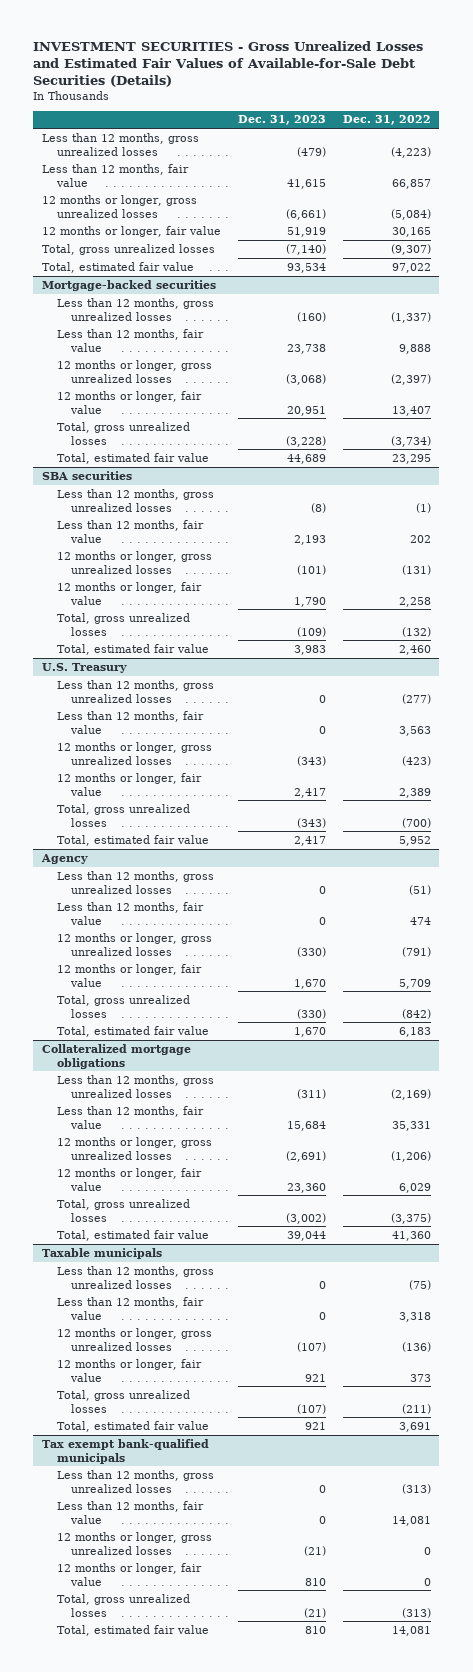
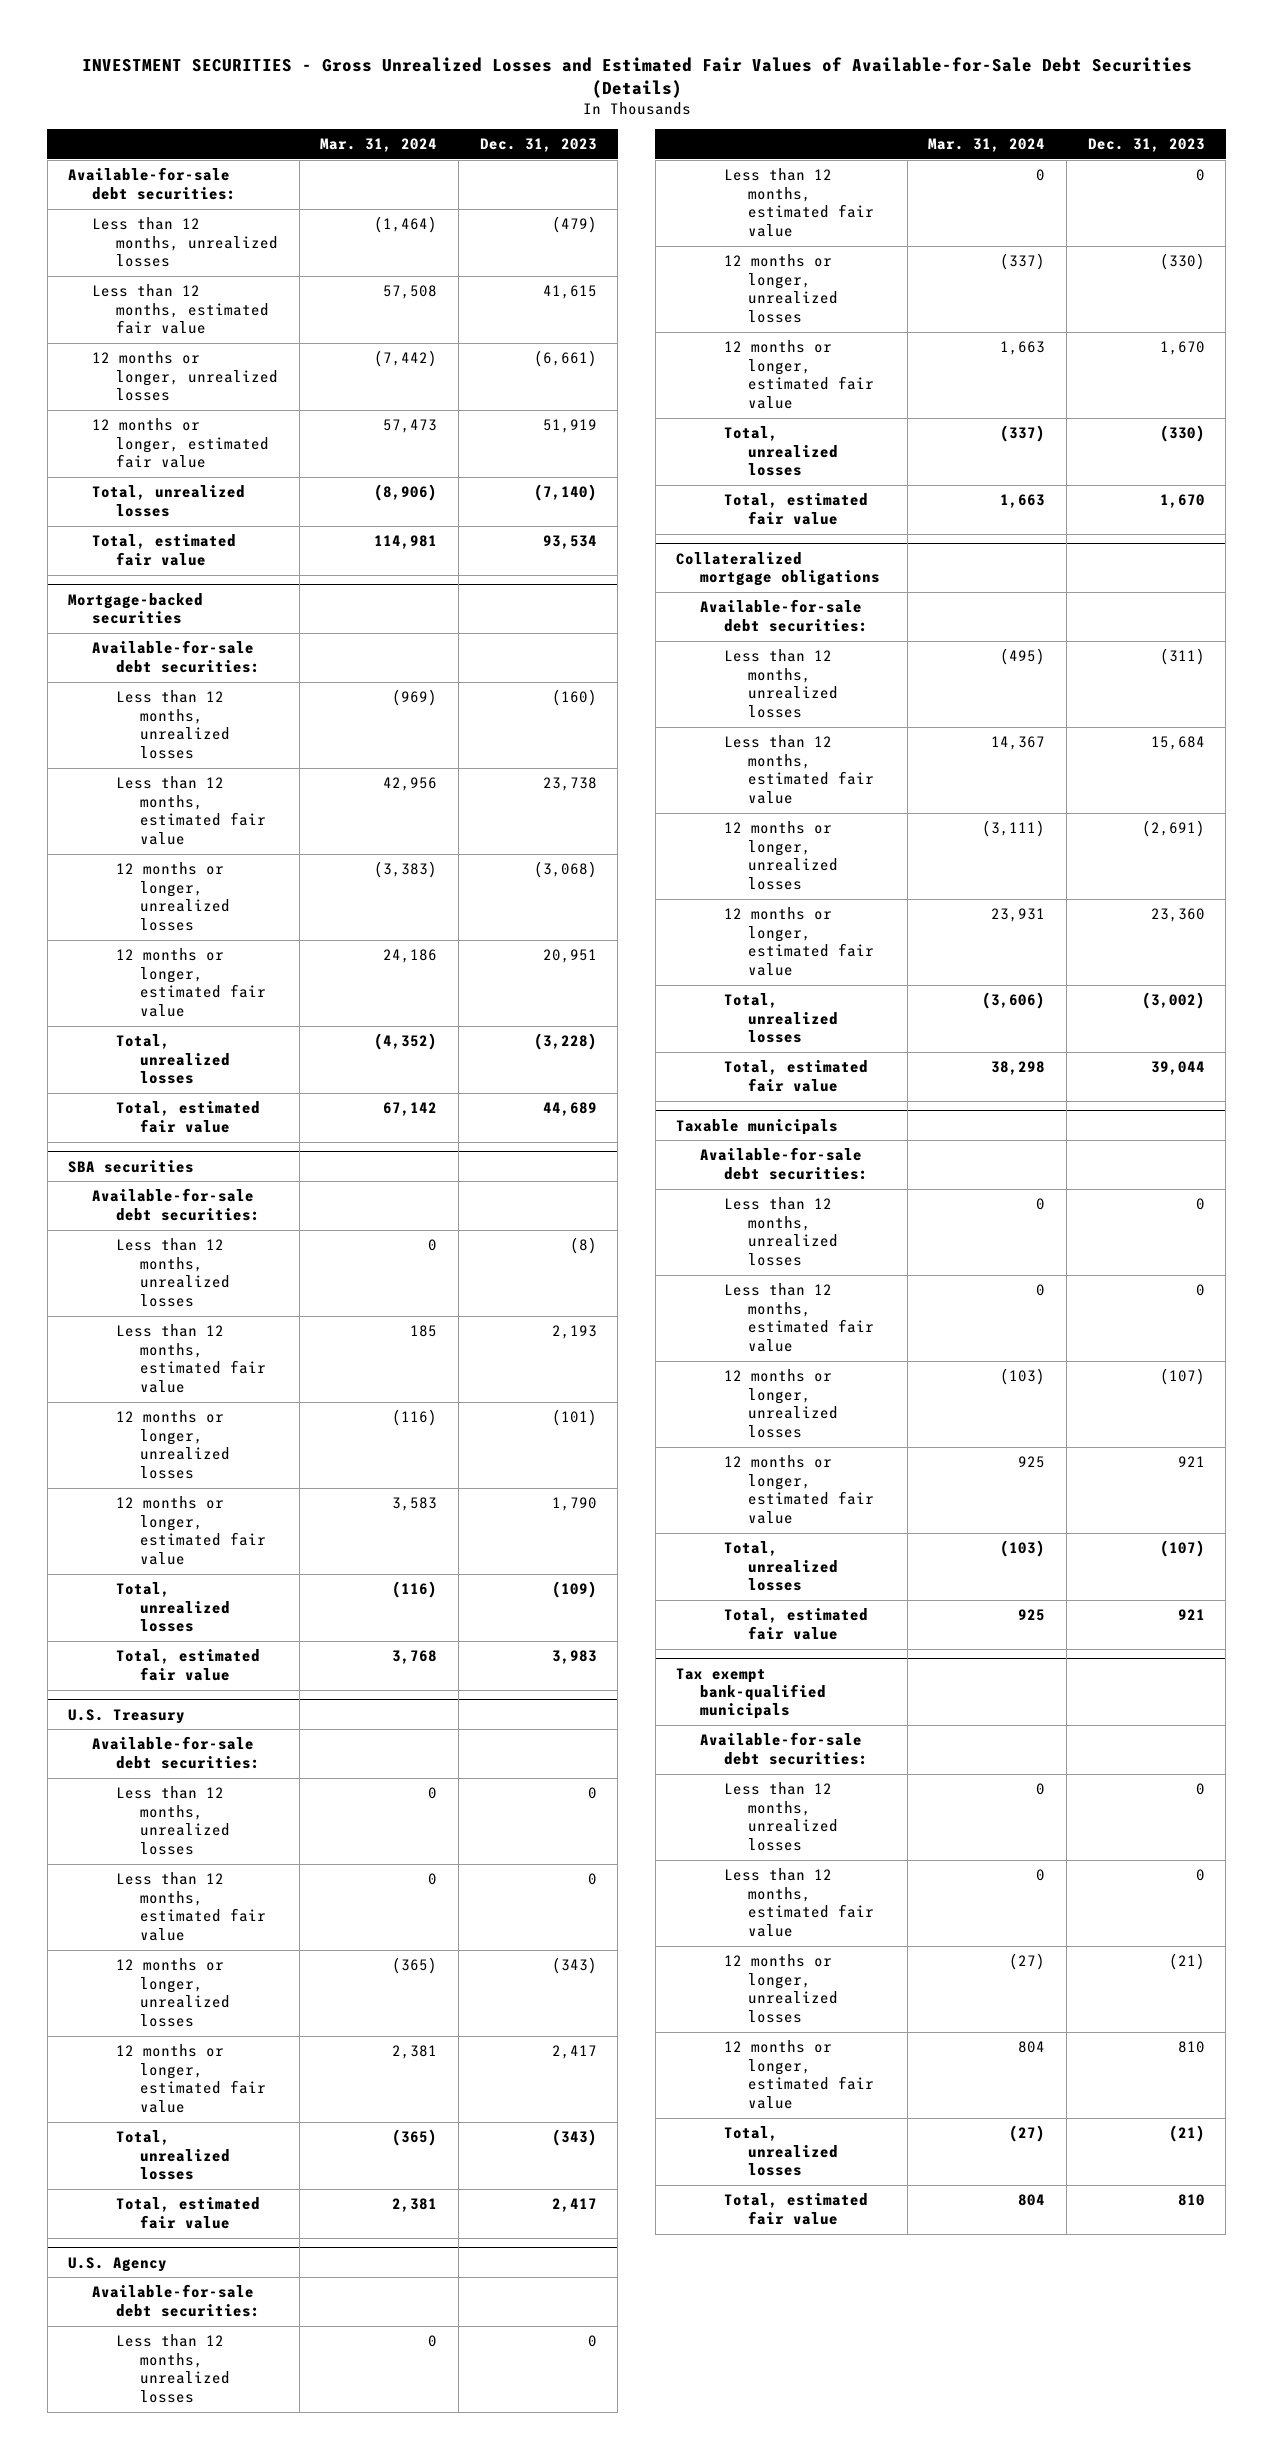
[342,115,431,126] Dec. 31, 2022 -> none
none -> [320,138,438,153] Mar. 31, 2024
none -> [68,167,237,200] Available-for-sale debt securities:
[41,132,199,156] Less than 12 months, gross unrealized losses -> [92,217,279,268] Less than 12 months, unrealized losses
[41,163,189,187] Less than 12 months, fair value -> [92,284,270,335] Less than 12 months, estimated fair value
[41,194,197,218] 12 months or longer, gross unrealized losses -> [92,351,279,402] 12 months or longer, unrealized losses
[41,225,221,237] 12 months or longer, fair value -> [92,418,270,469] 12 months or longer, estimated fair value
[41,243,215,255] Total, gross unrealized losses -> [92,485,246,517] Total, unrealized losses
none -> [92,640,261,673] Available-for-sale debt securities:
[56,297,214,321] Less than 12 months, gross unrealized losses -> [116,690,231,759] Less than 12 months, unrealized losses
[56,328,204,352] Less than 12 months, fair value -> [116,776,267,845] Less than 12 months, estimated fair value
[56,359,212,383] 12 months or longer, gross unrealized losses -> [116,862,231,931] 12 months or longer, unrealized losses
[56,390,202,414] 12 months or longer, fair value -> [116,948,267,1017] 12 months or longer, estimated fair value
[56,421,190,445] Total, gross unrealized losses -> [116,1034,231,1085] Total, unrealized losses
none -> [92,1188,261,1221] Available-for-sale debt securities:
[56,488,214,512] Less than 12 months, gross unrealized losses -> [116,1238,231,1307] Less than 12 months, unrealized losses
[56,519,204,543] Less than 12 months, fair value -> [116,1324,267,1393] Less than 12 months, estimated fair value
[56,550,212,574] 12 months or longer, gross unrealized losses -> [116,1410,231,1479] 12 months or longer, unrealized losses
[56,581,202,605] 12 months or longer, fair value -> [116,1496,267,1565] 12 months or longer, estimated fair value
[56,612,190,636] Total, gross unrealized losses -> [116,1582,231,1633] Total, unrealized losses
none -> [92,1736,261,1769] Available-for-sale debt securities:
[56,679,214,703] Less than 12 months, gross unrealized losses -> [116,1786,231,1855] Less than 12 months, unrealized losses
[56,710,204,734] Less than 12 months, fair value -> [116,1872,267,1941] Less than 12 months, estimated fair value
[56,741,212,765] 12 months or longer, gross unrealized losses -> [116,1958,231,2027] 12 months or longer, unrealized losses
[56,772,202,796] 12 months or longer, fair value -> [116,2044,267,2113] 12 months or longer, estimated fair value
[56,803,190,827] Total, gross unrealized losses -> [116,2130,231,2181] Total, unrealized losses
[40,853,88,864] Agency -> [68,2256,168,2272] U.S. Agency
none -> [92,2284,261,2317] Available-for-sale debt securities:
[56,870,214,894] Less than 12 months, gross unrealized losses -> [116,2334,231,2403] Less than 12 months, unrealized losses
[56,901,204,925] Less than 12 months, fair value -> [724,168,874,237] Less than 12 months, estimated fair value
[56,932,212,956] 12 months or longer, gross unrealized losses -> [724,254,838,323] 12 months or longer, unrealized losses
[56,963,202,987] 12 months or longer, fair value -> [724,340,874,409] 12 months or longer, estimated fair value
[56,994,190,1018] Total, gross unrealized losses -> [724,426,838,477] Total, unrealized losses
none -> [700,599,869,632] Available-for-sale debt securities:
[56,1074,214,1098] Less than 12 months, gross unrealized losses -> [724,649,838,718] Less than 12 months, unrealized losses
[56,1105,204,1129] Less than 12 months, fair value -> [724,735,874,804] Less than 12 months, estimated fair value
[56,1136,212,1160] 12 months or longer, gross unrealized losses -> [724,821,838,890] 12 months or longer, unrealized losses
[56,1167,202,1191] 12 months or longer, fair value -> [724,907,874,976] 12 months or longer, estimated fair value
[56,1198,190,1222] Total, gross unrealized losses -> [724,993,838,1044] Total, unrealized losses
none -> [700,1147,869,1180] Available-for-sale debt securities:
[56,1265,214,1289] Less than 12 months, gross unrealized losses -> [724,1197,838,1266] Less than 12 months, unrealized losses
[56,1296,204,1320] Less than 12 months, fair value -> [724,1283,874,1352] Less than 12 months, estimated fair value
[56,1327,212,1351] 12 months or longer, gross unrealized losses -> [724,1369,838,1438] 12 months or longer, unrealized losses
[56,1358,202,1382] 12 months or longer, fair value -> [724,1455,874,1524] 12 months or longer, estimated fair value
[56,1389,190,1413] Total, gross unrealized losses -> [724,1541,838,1592] Total, unrealized losses
none -> [700,1732,869,1765] Available-for-sale debt securities:
[56,1469,214,1493] Less than 12 months, gross unrealized losses -> [724,1782,838,1851] Less than 12 months, unrealized losses
[56,1500,204,1524] Less than 12 months, fair value -> [724,1868,874,1937] Less than 12 months, estimated fair value
[56,1531,212,1555] 12 months or longer, gross unrealized losses -> [724,1954,838,2023] 12 months or longer, unrealized losses
[56,1562,202,1586] 12 months or longer, fair value -> [724,2040,874,2109] 12 months or longer, estimated fair value
[56,1593,190,1617] Total, gross unrealized losses -> [724,2126,838,2177] Total, unrealized losses

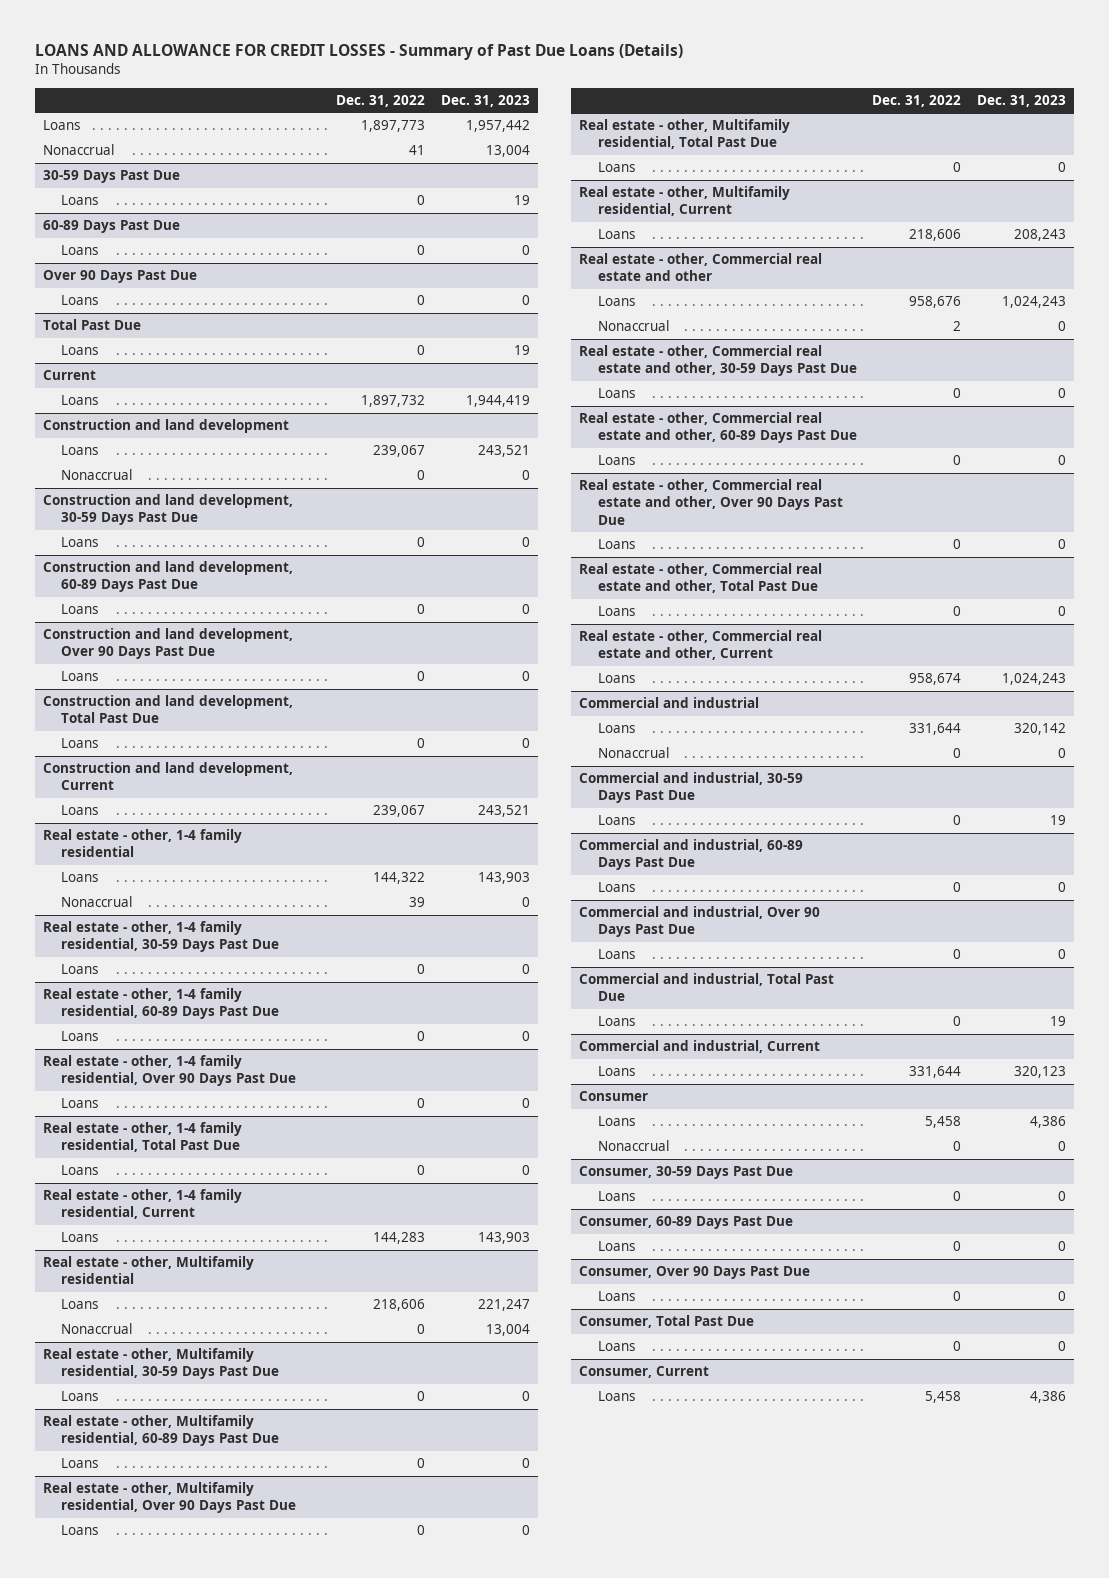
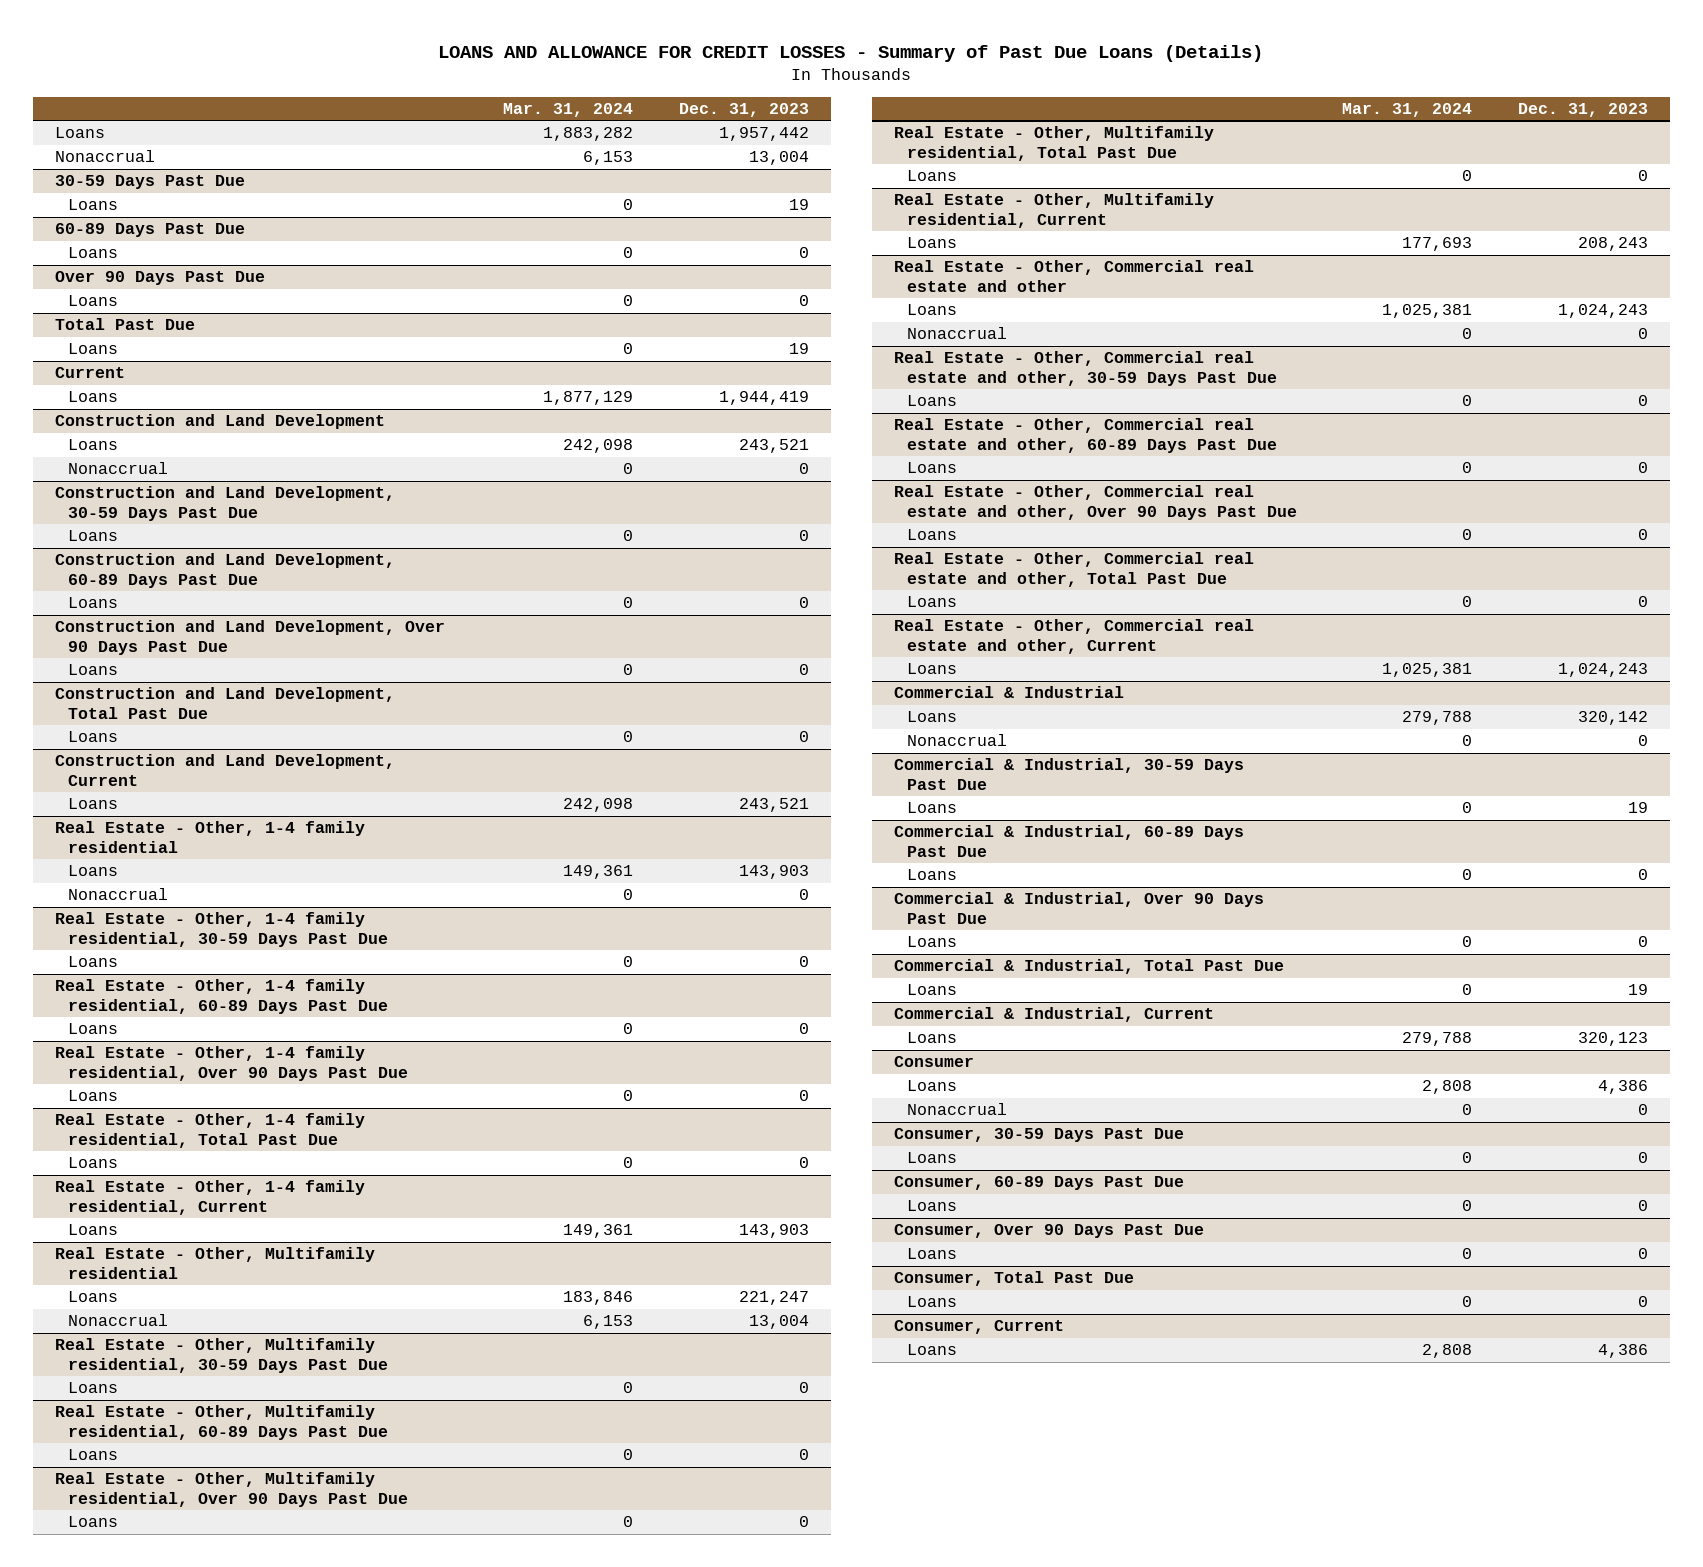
[335,94,425,107] Dec. 31, 2022 -> none
none -> [503,102,634,117] Mar. 31, 2024
[42,419,289,434] Construction and land development -> [55,414,386,430] Construction and Land Development
[42,494,293,526] Construction and land development, 30-59 Days Past Due -> [55,486,396,521] Construction and Land Development, 30-59 Days Past Due
[42,561,293,593] Construction and land development, 60-89 Days Past Due -> [55,553,396,588] Construction and Land Development, 60-89 Days Past Due
[42,628,293,660] Construction and land development, Over 90 Days Past Due -> [55,620,446,655] Construction and Land Development, Over 90 Days Past Due
[42,695,293,724] Construction and land development, Total Past Due -> [55,687,396,719] Construction and Land Development, Total Past Due
[42,762,293,791] Construction and land development, Current -> [55,754,396,786] Construction and Land Development, Current
[42,829,242,858] Real estate - other, 1-4 family residential -> [55,821,366,853] Real Estate - Other, 1-4 family residential
[42,921,280,953] Real estate - other, 1-4 family residential, 30-59 Days Past Due -> [55,912,389,947] Real Estate - Other, 1-4 family residential, 30-59 Days Past Due
[42,988,280,1020] Real estate - other, 1-4 family residential, 60-89 Days Past Due -> [55,979,389,1014] Real Estate - Other, 1-4 family residential, 60-89 Days Past Due
[42,1055,297,1087] Real estate - other, 1-4 family residential, Over 90 Days Past Due -> [55,1046,409,1081] Real Estate - Other, 1-4 family residential, Over 90 Days Past Due
[42,1122,242,1153] Real estate - other, 1-4 family residential, Total Past Due -> [55,1113,366,1148] Real Estate - Other, 1-4 family residential, Total Past Due
[42,1189,242,1220] Real estate - other, 1-4 family residential, Current -> [55,1180,366,1215] Real Estate - Other, 1-4 family residential, Current
[42,1256,254,1285] Real estate - other, Multifamily residential -> [55,1247,376,1279] Real Estate - Other, Multifamily residential
[42,1348,280,1380] Real estate - other, Multifamily residential, 30-59 Days Past Due -> [55,1338,389,1373] Real Estate - Other, Multifamily residential, 30-59 Days Past Due
[42,1415,280,1447] Real estate - other, Multifamily residential, 60-89 Days Past Due -> [55,1405,389,1440] Real Estate - Other, Multifamily residential, 60-89 Days Past Due
[42,1482,297,1514] Real estate - other, Multifamily residential, Over 90 Days Past Due -> [55,1472,409,1507] Real Estate - Other, Multifamily residential, Over 90 Days Past Due
[579,119,791,150] Real estate - other, Multifamily residential, Total Past Due -> [894,126,1215,161] Real Estate - Other, Multifamily residential, Total Past Due
[579,186,791,217] Real estate - other, Multifamily residential, Current -> [894,193,1215,228] Real Estate - Other, Multifamily residential, Current
[579,253,823,282] Real estate - other, Commercial real estate and other -> [894,260,1255,292] Real Estate - Other, Commercial real estate and other
[579,345,857,377] Real estate - other, Commercial real estate and other, 30-59 Days Past Due -> [894,351,1278,386] Real Estate - Other, Commercial real estate and other, 30-59 Days Past Due
[579,412,857,444] Real estate - other, Commercial real estate and other, 60-89 Days Past Due -> [894,418,1278,453] Real Estate - Other, Commercial real estate and other, 60-89 Days Past Due
[579,479,843,525] Real estate - other, Commercial real estate and other, Over 90 Days Past Due -> [894,485,1298,520] Real Estate - Other, Commercial real estate and other, Over 90 Days Past Due
[579,563,823,594] Real estate - other, Commercial real estate and other, Total Past Due -> [894,552,1255,587] Real Estate - Other, Commercial real estate and other, Total Past Due
[579,630,823,661] Real estate - other, Commercial real estate and other, Current -> [894,619,1255,654] Real Estate - Other, Commercial real estate and other, Current
[579,697,760,709] Commercial and industrial -> [894,686,1125,699] Commercial & Industrial
[579,772,804,804] Commercial and industrial, 30-59 Days Past Due -> [894,758,1245,790] Commercial & Industrial, 30-59 Days Past Due
[579,839,804,871] Commercial and industrial, 60-89 Days Past Due -> [894,825,1245,857] Commercial & Industrial, 60-89 Days Past Due
[579,906,821,938] Commercial and industrial, Over 90 Days Past Due -> [894,892,1265,924] Commercial & Industrial, Over 90 Days Past Due
[579,973,835,1002] Commercial and industrial, Total Past Due -> [894,959,1285,975] Commercial & Industrial, Total Past Due
[579,1040,821,1054] Commercial and industrial, Current -> [894,1007,1215,1023] Commercial & Industrial, Current

